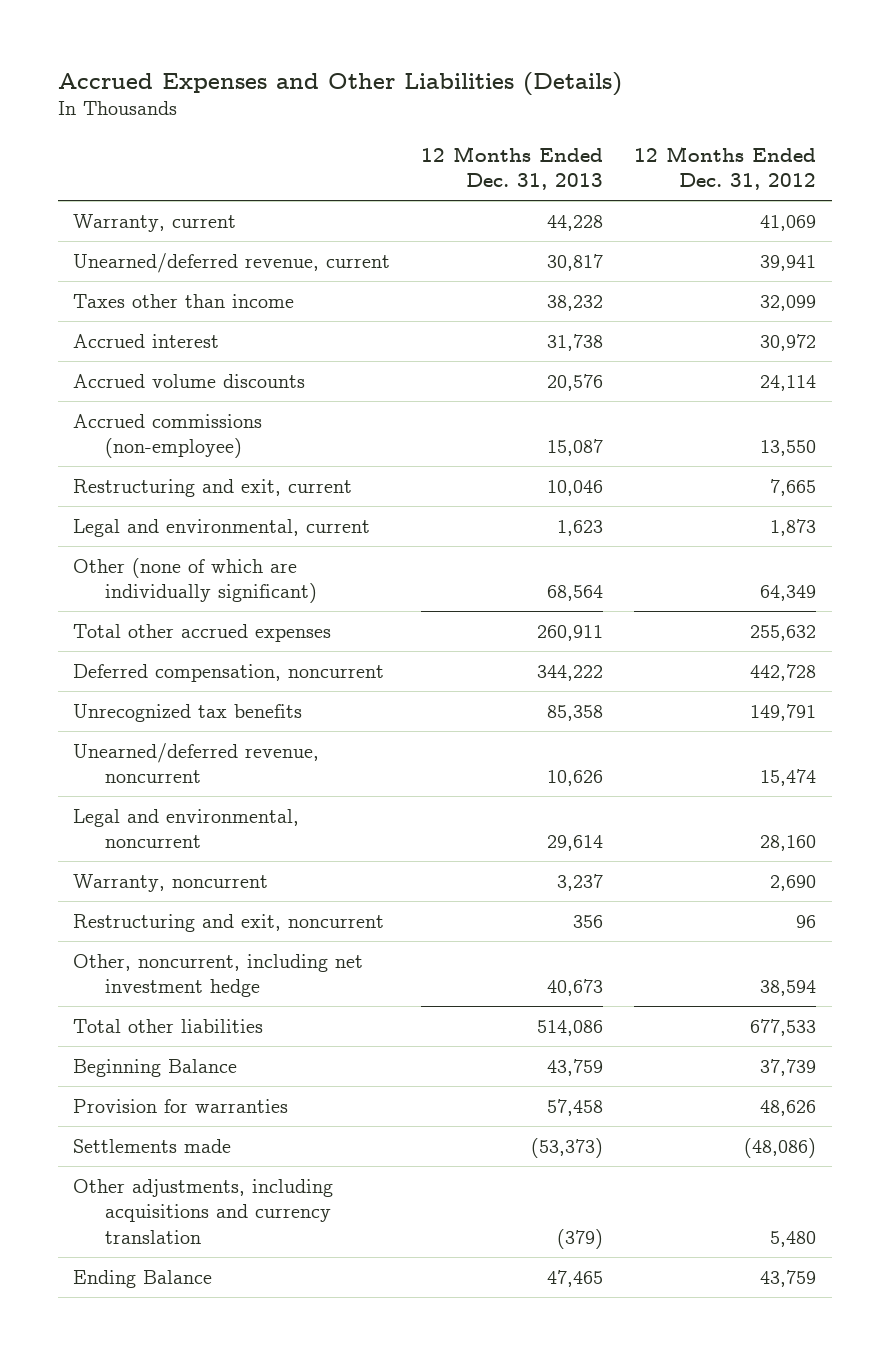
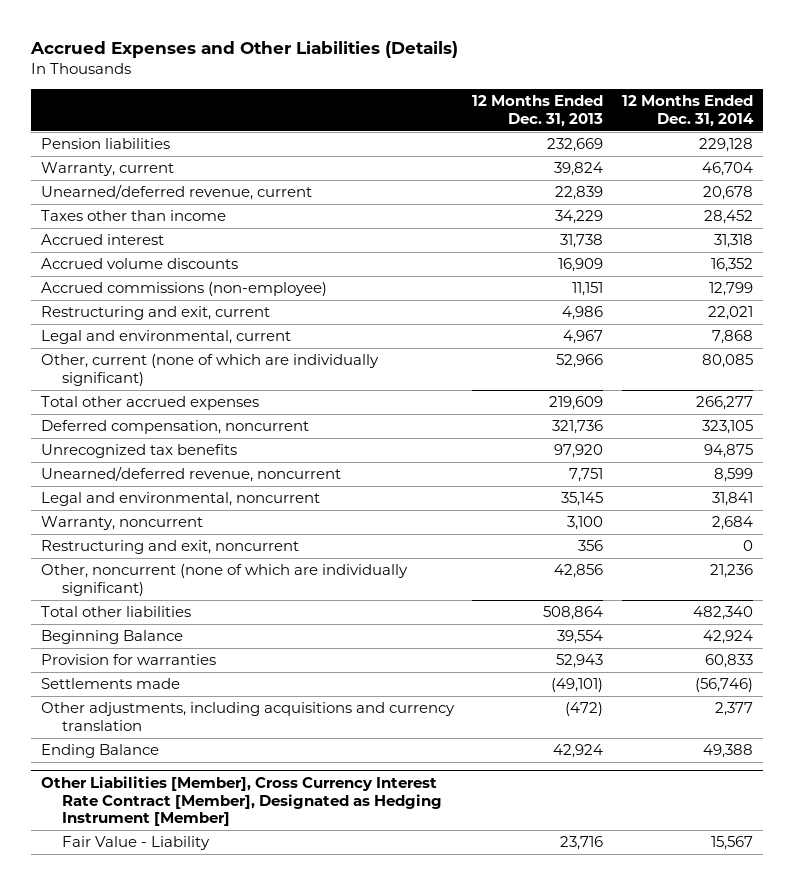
[634,145,817,191] 12 Months Ended Dec. 31, 2012 -> none
none -> [622,95,755,128] 12 Months Ended Dec. 31, 2014
none -> [40,138,170,150] Pension liabilities
[547,214,604,231] 44,228 -> [554,162,604,177] 39,824
[547,253,604,271] 30,817 -> [555,186,604,201] 22,839
[547,294,604,311] 38,232 -> [555,210,604,225] 34,229
[547,373,604,391] 20,576 -> [558,258,604,273] 16,909
[547,439,604,457] 15,087 -> [572,282,604,297] 11,151
[547,479,604,496] 10,046 -> [562,306,604,321] 4,986
[557,519,604,536] 1,623 -> [563,330,604,345] 4,967
[73,557,317,604] Other (none of which are individually significant) -> [40,354,379,386] Other, current (none of which are individually significant)
[547,585,604,602] 68,564 -> [556,354,604,369] 52,966
[537,624,604,641] 260,911 -> [549,396,604,411] 219,609
[537,664,604,681] 344,222 -> [552,420,604,435] 321,736
[547,704,604,721] 85,358 -> [554,444,604,459] 97,920
[547,770,604,787] 10,626 -> [569,468,604,483] 7,751
[547,835,604,852] 29,614 -> [561,492,604,507] 35,145
[557,873,604,891] 3,237 -> [567,516,604,531] 3,100
[73,953,364,998] Other, noncurrent, including net investment hedge -> none
none -> [40,564,408,596] Other, noncurrent (none of which are individually significant)
[537,1019,604,1036] 514,086 -> [543,606,604,621] 508,864
[547,1058,604,1076] 43,759 -> [557,630,604,645] 39,554
[547,1098,604,1116] 57,458 -> [556,654,604,669] 52,943
[531,1137,604,1158] (53,373) -> [551,678,604,693] (49,101)
[557,1228,604,1249] (379) -> [565,702,604,717] (472)
[547,1269,604,1287] 47,465 -> [553,744,604,759] 42,924
none -> [40,776,443,827] Other Liabilities [Member], Cross Currency Interest Rate Contract [Member], Designated as Hedging Instrument [Member]
none -> [62,836,211,851] Fair Value - Liability

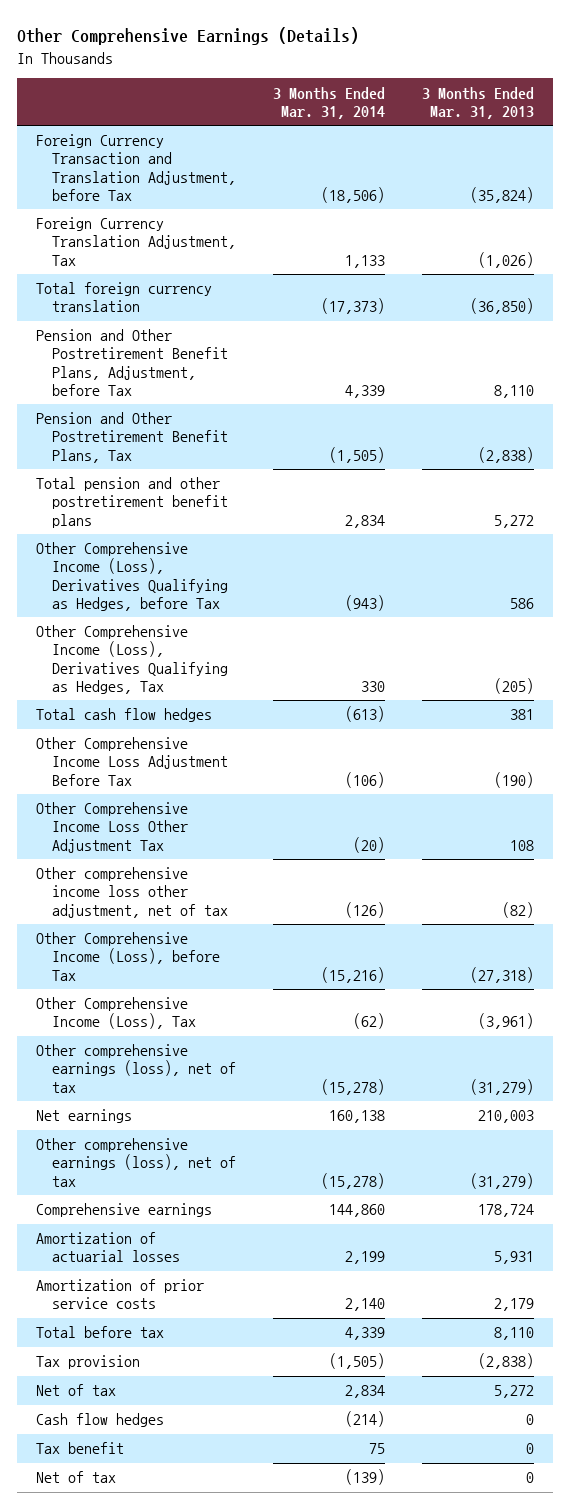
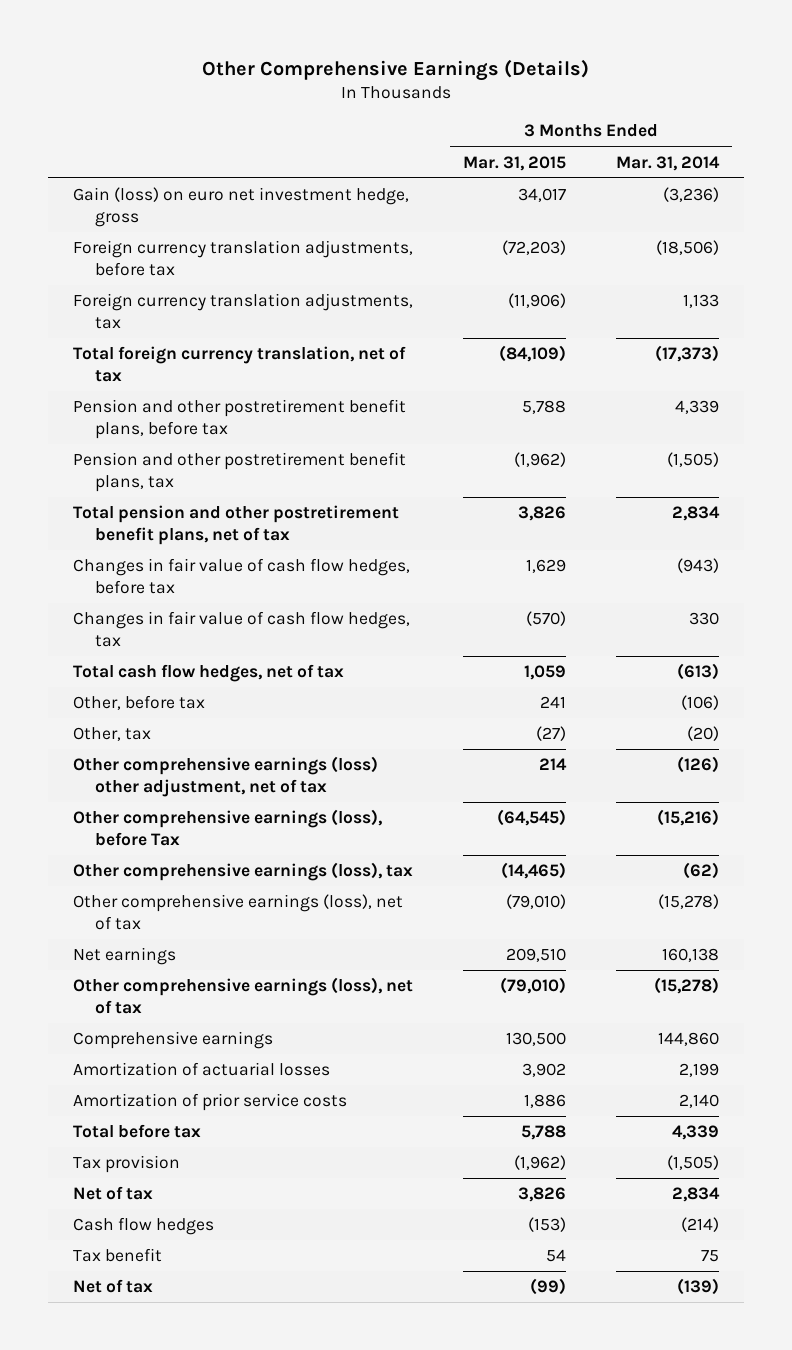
[422,86,535,119] 3 Months Ended Mar. 31, 2013 -> none
none -> [462,155,566,171] Mar. 31, 2015
none -> [72,187,409,227] Gain (loss) on euro net investment hedge, gross
[35,134,237,201] Foreign Currency Transaction and Translation Adjustment, before Tax -> [72,240,413,276] Foreign currency translation adjustments, before tax
[35,217,237,266] Foreign Currency Translation Adjustment, Tax -> [72,293,413,329] Foreign currency translation adjustments, tax
[35,282,212,313] Total foreign currency translation -> [72,346,406,382] Total foreign currency translation, net of tax
[35,329,229,396] Pension and Other Postretirement Benefit Plans, Adjustment, before Tax -> [72,399,406,439] Pension and other postretirement benefit plans, before tax
[35,412,229,463] Pension and Other Postretirement Benefit Plans, Tax -> [72,452,406,492] Pension and other postretirement benefit plans, tax
[35,477,229,528] Total pension and other postretirement benefit plans -> [72,505,399,545] Total pension and other postretirement benefit plans, net of tax
[35,542,229,611] Other Comprehensive Income (Loss), Derivatives Qualifying as Hedges, before Tax -> [72,558,410,594] Changes in fair value of cash flow hedges, before tax
[35,625,229,694] Other Comprehensive Income (Loss), Derivatives Qualifying as Hedges, Tax -> [72,611,410,647] Changes in fair value of cash flow hedges, tax
[35,708,212,723] Total cash flow hedges -> [72,664,344,683] Total cash flow hedges, net of tax
[35,737,229,786] Other Comprehensive Income Loss Adjustment Before Tax -> [72,695,205,711] Other, before tax
[35,802,189,853] Other Comprehensive Income Loss Other Adjustment Tax -> [72,727,151,742] Other, tax
[35,867,229,918] Other comprehensive income loss other adjustment, net of tax -> [72,756,378,797] Other comprehensive earnings (loss) other adjustment, net of tax
[35,932,221,981] Other Comprehensive Income (Loss), before Tax -> [72,809,382,846] Other comprehensive earnings (loss), before Tax
[35,997,197,1030] Other Comprehensive Income (Loss), Tax -> [72,862,413,882] Other comprehensive earnings (loss), tax

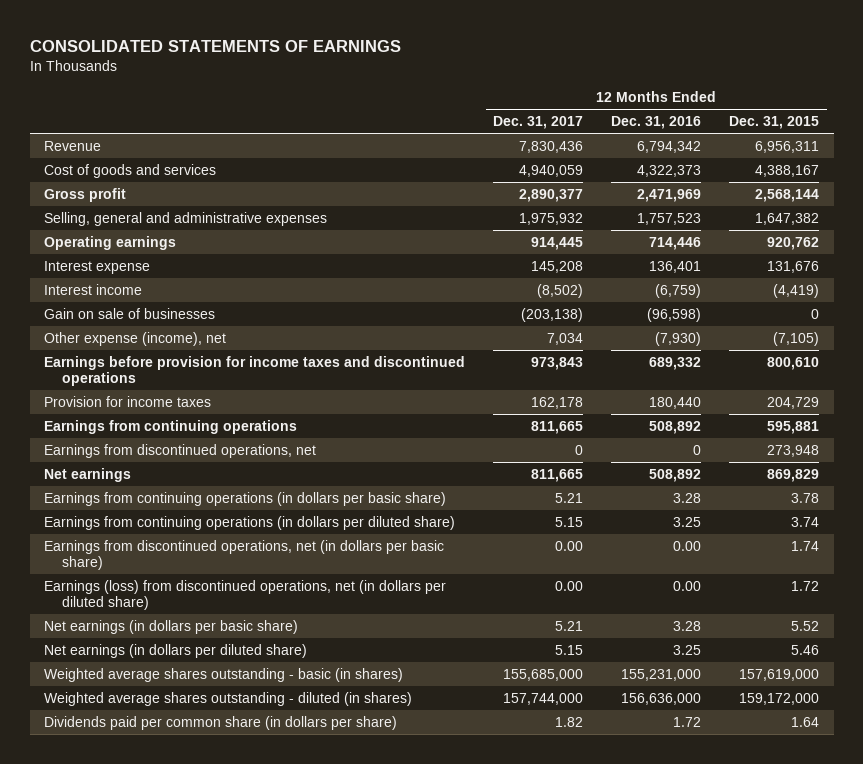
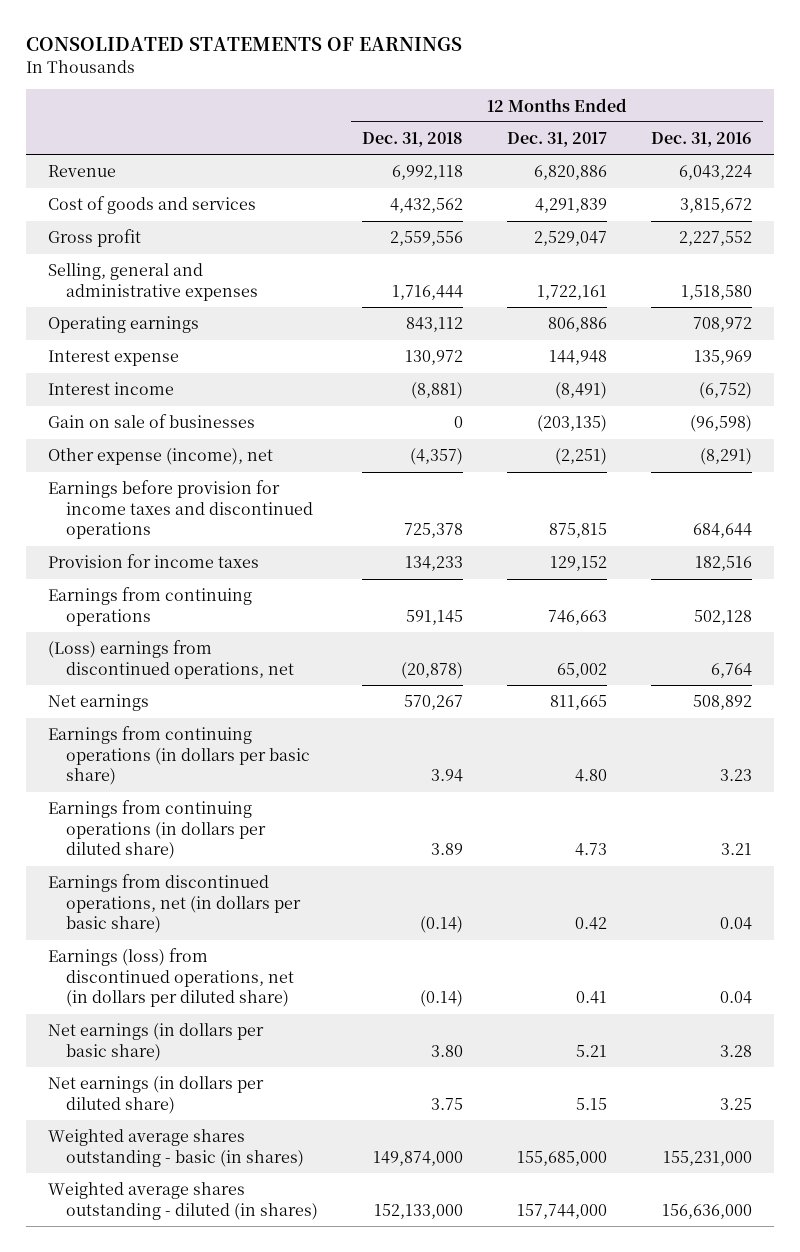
[729,116,820,130] Dec. 31, 2015 -> none
none -> [362,132,464,148] Dec. 31, 2018
[518,140,583,153] 7,830,436 -> [533,165,607,181] 6,820,886
[637,140,702,153] 6,794,342 -> [678,165,752,181] 6,043,224
[518,164,583,177] 4,940,059 -> [534,198,607,214] 4,291,839
[637,164,702,177] 4,322,373 -> [679,198,752,214] 3,815,672
[518,188,583,202] 2,890,377 -> [533,231,607,247] 2,529,047
[637,188,702,202] 2,471,969 -> [678,231,752,247] 2,227,552
[518,212,583,225] 1,975,932 -> [536,284,607,300] 1,722,161
[637,212,702,225] 1,757,523 -> [680,284,752,300] 1,518,580
[530,236,583,250] 914,445 -> [547,317,607,333] 806,886
[649,236,702,250] 714,446 -> [692,317,752,333] 708,972
[530,260,583,273] 145,208 -> [548,350,607,366] 144,948
[649,260,702,273] 136,401 -> [693,350,752,366] 135,969
[536,283,583,298] (8,502) -> [554,382,607,400] (8,491)
[655,283,702,298] (6,759) -> [698,382,752,400] (6,752)
[520,307,583,322] (203,138) -> [536,415,607,433] (203,135)
[546,332,583,345] 7,034 -> [554,448,607,466] (2,251)
[655,331,702,346] (7,930) -> [699,448,752,466] (8,291)
[530,356,583,370] 973,843 -> [548,523,607,539] 875,815
[649,356,702,370] 689,332 -> [692,523,752,539] 684,644
[530,396,583,409] 162,178 -> [549,556,607,572] 129,152
[649,396,702,409] 180,440 -> [694,556,752,572] 182,516
[530,420,583,434] 811,665 -> [547,609,607,625] 746,663
[649,420,702,434] 508,892 -> [693,609,752,625] 502,128
[43,443,316,458] Earnings from discontinued operations, net -> [48,640,295,679] (Loss) earnings from discontinued operations, net
[574,444,583,455] 0 -> [556,662,607,678] 65,002
[693,444,702,455] 0 -> [710,662,752,678] 6,764
[554,492,583,503] 5.21 -> [574,769,607,783] 4.80
[673,492,702,503] 3.28 -> [719,769,752,782] 3.23
[554,516,583,527] 5.15 -> [574,843,607,857] 4.73
[673,516,702,527] 3.25 -> [720,843,752,856] 3.21
[554,540,583,551] 0.00 -> [574,917,607,931] 0.42
[673,540,702,551] 0.00 -> [719,917,752,931] 0.04
[554,580,583,591] 0.00 -> [575,991,607,1005] 0.41
[673,580,702,591] 0.00 -> [719,991,752,1005] 0.04
[43,715,397,730] Dividends paid per common share (in dollars per share) -> none

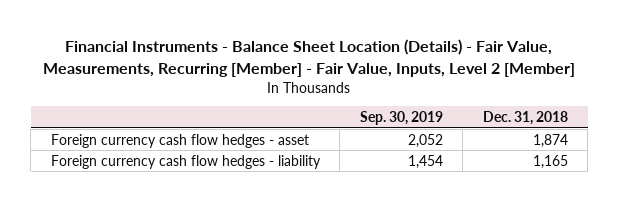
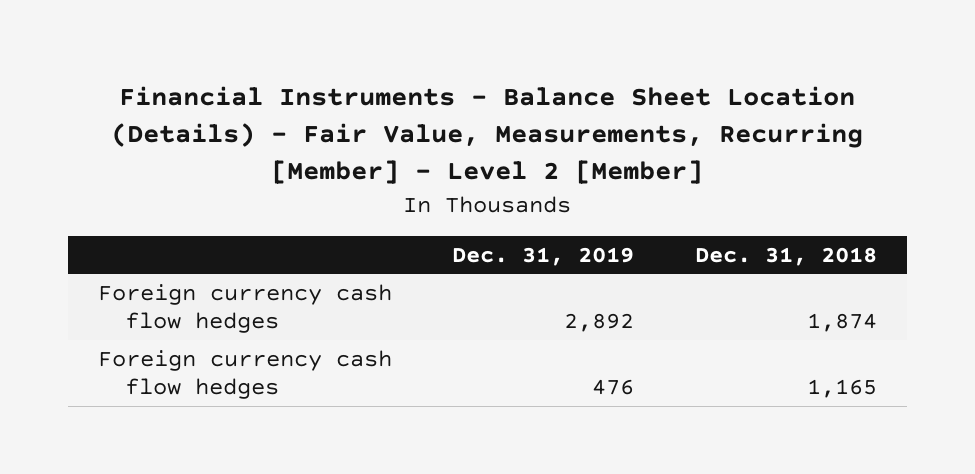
[43,39,576,77] Financial Instruments - Balance Sheet Location (Details) - Fair Value, Measurements, Recurring [Member] - Fair Value, Inputs, Level 2 [Member] -> [111,85,864,185] Financial Instruments - Balance Sheet Location (Details) - Fair Value, Measurements, Recurring [Member] - Level 2 [Member]
[359,110,443,125] Sep. 30, 2019 -> none
none -> [452,246,635,266] Dec. 31, 2019
[50,133,309,148] Foreign currency cash flow hedges - asset -> [97,283,392,334] Foreign currency cash flow hedges
[50,154,321,169] Foreign currency cash flow hedges - liability -> [97,349,392,400] Foreign currency cash flow hedges

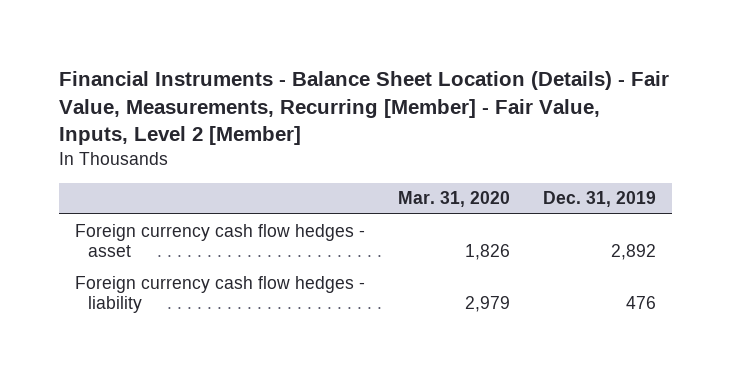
[111,85,864,185] Financial Instruments - Balance Sheet Location (Details) - Fair Value, Measurements, Recurring [Member] - Level 2 [Member] -> [58,71,669,146] Financial Instruments - Balance Sheet Location (Details) - Fair Value, Measurements, Recurring [Member] - Fair Value, Inputs, Level 2 [Member]
[695,246,878,266] Dec. 31, 2018 -> none
none -> [397,191,510,208] Mar. 31, 2020
[97,283,392,334] Foreign currency cash flow hedges -> [75,223,366,258] Foreign currency cash flow hedges - asset
[97,349,392,400] Foreign currency cash flow hedges -> [75,275,366,314] Foreign currency cash flow hedges - liability

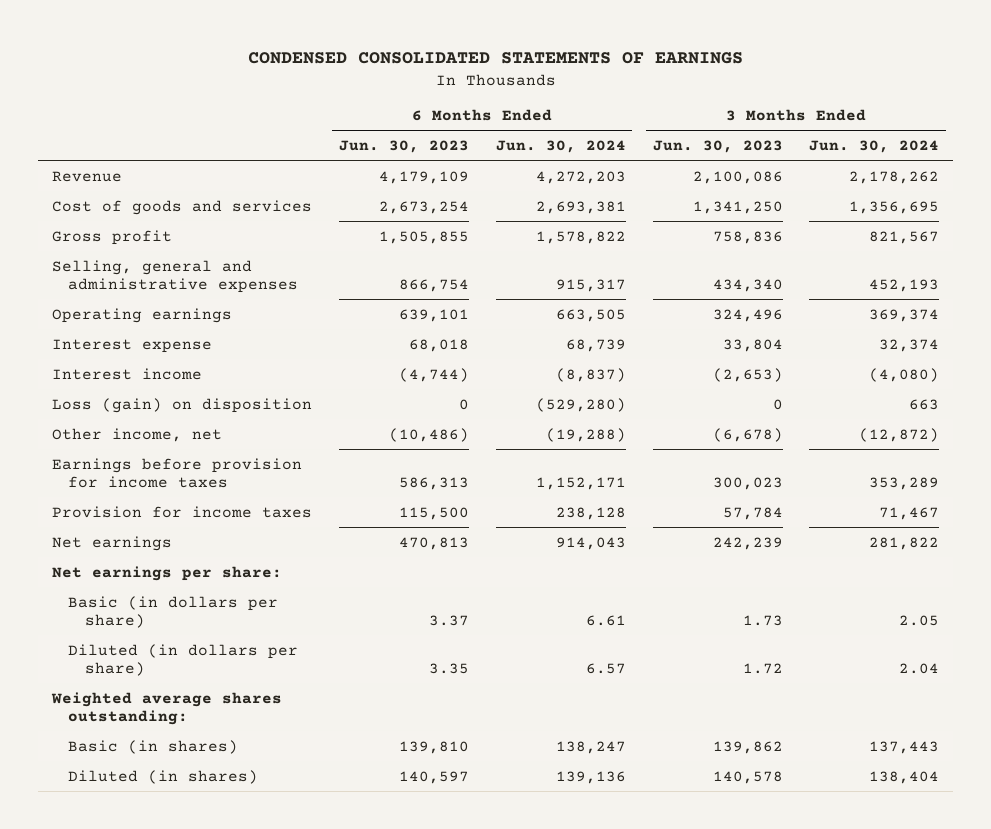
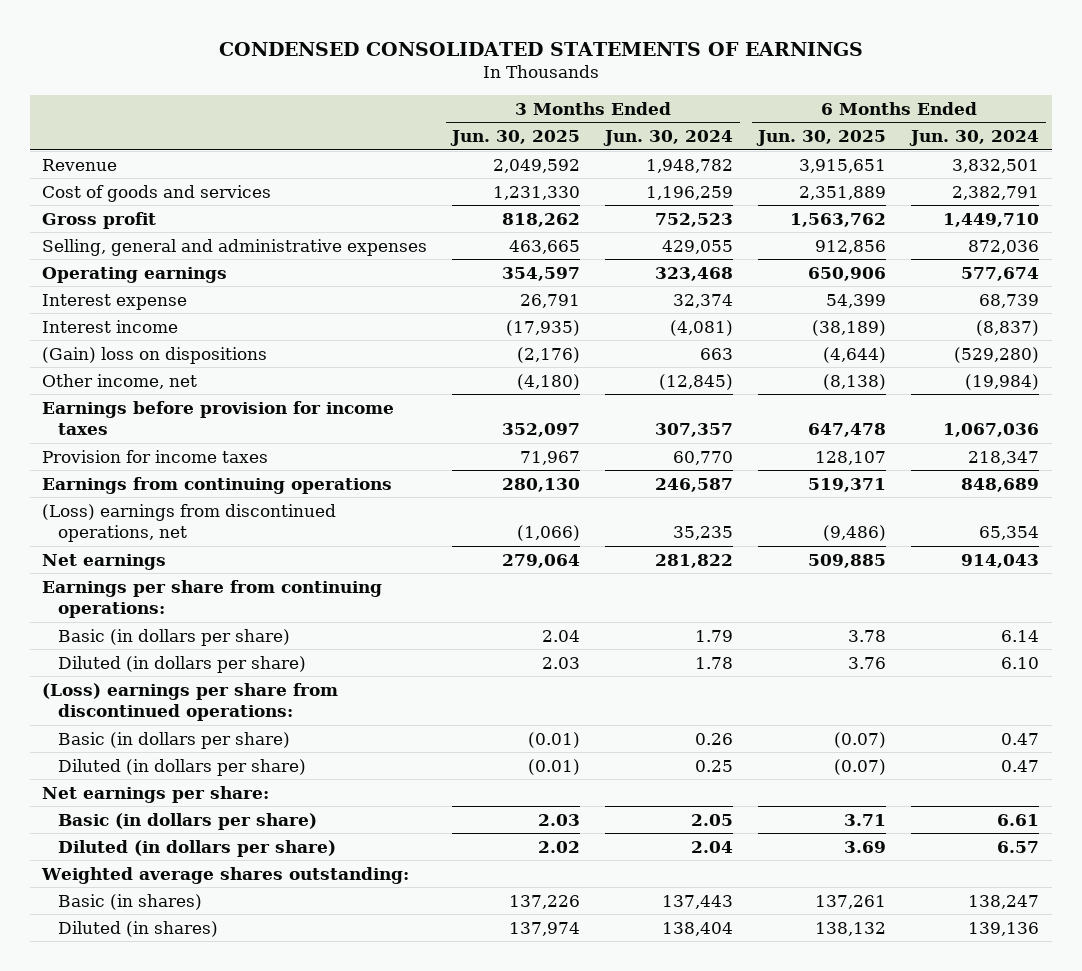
[338,140,469,154] Jun. 30, 2023 -> none
[652,140,783,154] Jun. 30, 2023 -> none
none -> [450,130,581,147] Jun. 30, 2025
none -> [756,130,887,147] Jun. 30, 2025
[535,170,626,184] 4,272,203 -> [952,158,1040,173] 3,832,501
[849,170,940,184] 2,178,262 -> [646,158,734,173] 1,948,782
[535,200,626,214] 2,693,381 -> [952,185,1040,200] 2,382,791
[849,200,940,214] 1,356,695 -> [646,185,734,200] 1,196,259
[535,230,626,244] 1,578,822 -> [943,212,1040,227] 1,449,710
[869,230,940,244] 821,567 -> [655,212,734,227] 752,523
[555,279,626,293] 915,317 -> [968,239,1040,254] 872,036
[869,279,940,293] 452,193 -> [662,239,734,254] 429,055
[555,308,626,322] 663,505 -> [961,266,1040,281] 577,674
[869,308,940,322] 369,374 -> [655,266,734,281] 323,468
[869,367,940,382] (4,080) -> [670,319,734,336] (4,081)
[51,397,312,413] Loss (gain) on disposition -> [42,346,268,364] (Gain) loss on dispositions
[545,427,626,442] (19,288) -> [965,373,1040,390] (19,984)
[859,427,940,442] (12,872) -> [659,373,734,390] (12,845)
[535,477,626,491] 1,152,171 -> [943,423,1040,438] 1,067,036
[869,477,940,491] 353,289 -> [655,423,734,438] 307,357
[555,506,626,520] 238,128 -> [968,450,1040,465] 218,347
[879,506,940,520] 71,467 -> [673,450,734,465] 60,770
none -> [42,476,393,494] Earnings from continuing operations
none -> [42,503,337,543] (Loss) earnings from discontinued operations, net
none -> [42,579,383,619] Earnings per share from continuing operations:
none -> [57,628,290,646] Basic (in dollars per share)
none -> [57,655,306,673] Diluted (in dollars per share)
none -> [42,682,339,722] (Loss) earnings per share from discontinued operations:
none -> [57,731,290,749] Basic (in dollars per share)
none -> [57,758,306,776] Diluted (in dollars per share)

